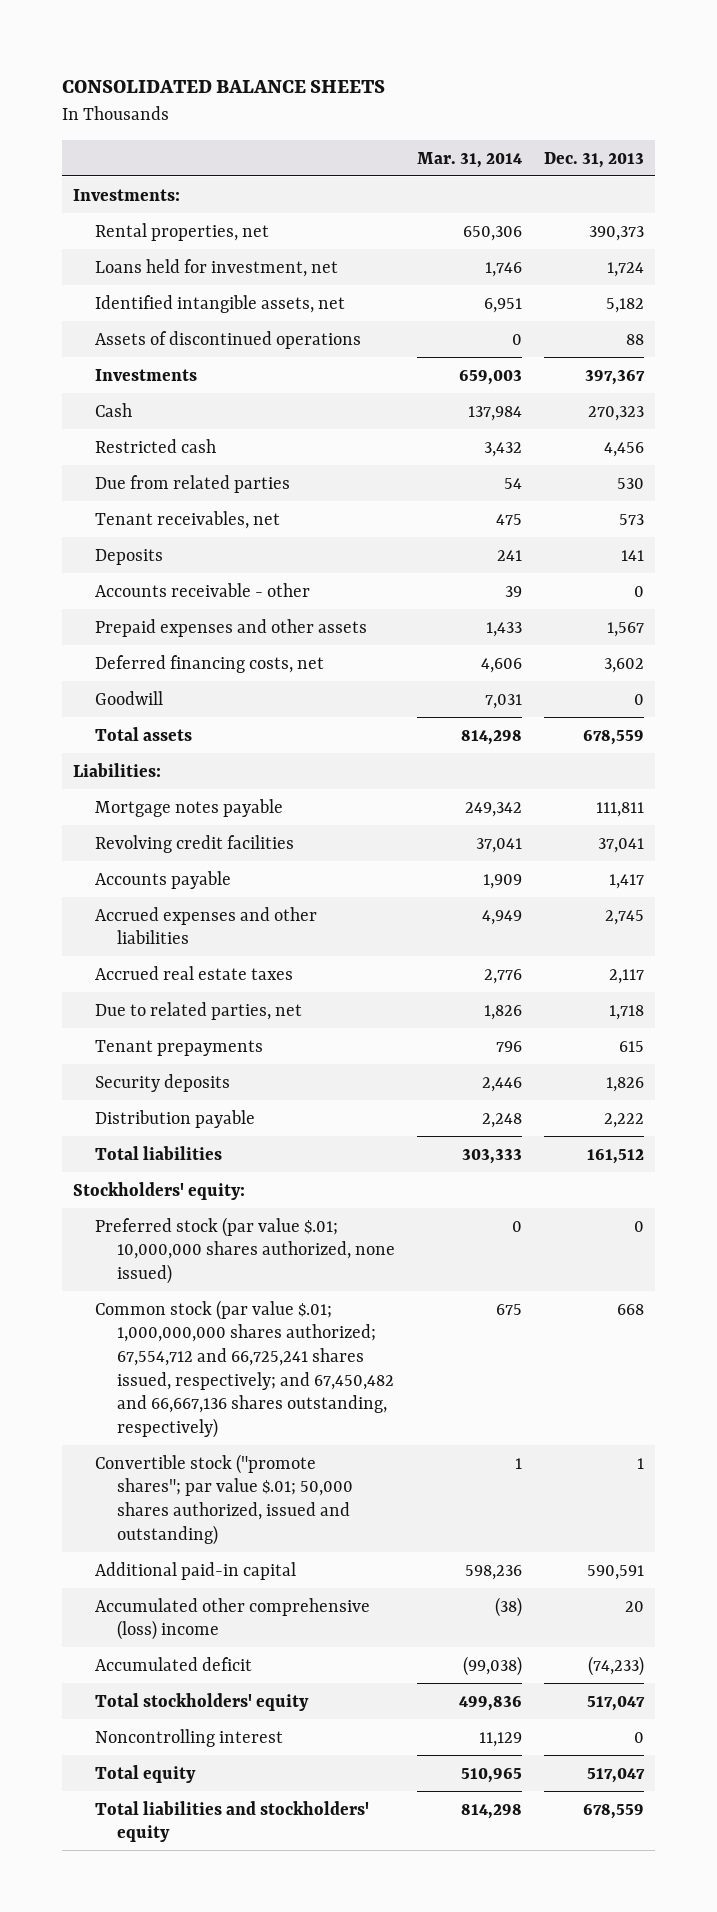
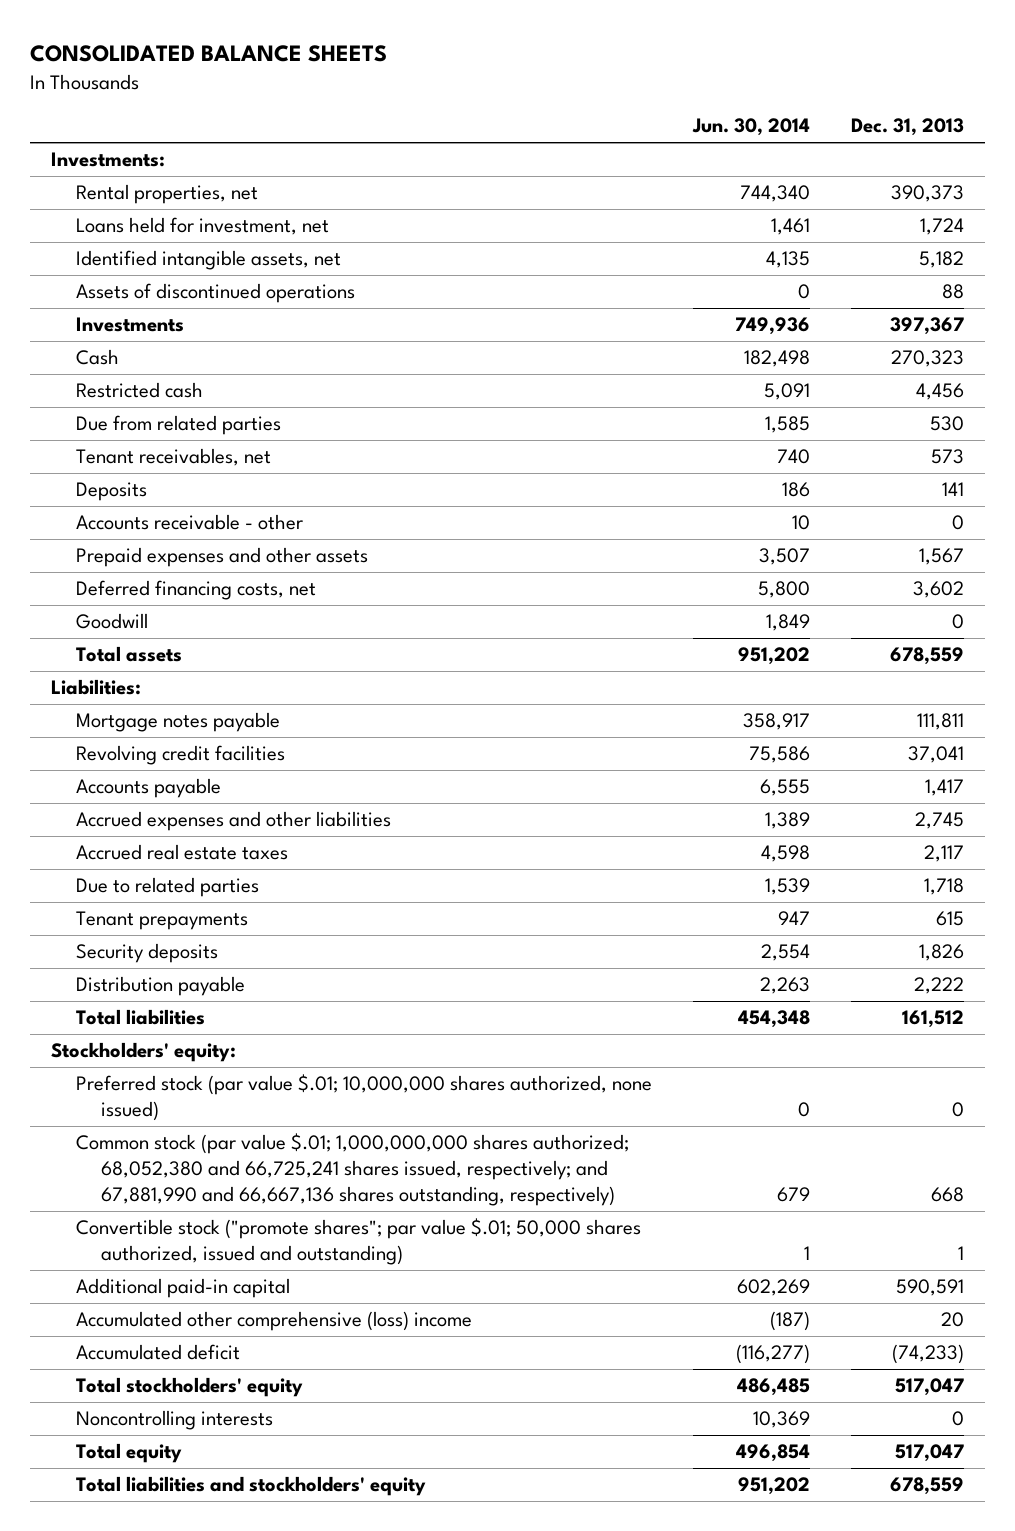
[417,151,523,168] Mar. 31, 2014 -> none
none -> [691,118,810,137] Jun. 30, 2014
[95,1001,303,1020] Due to related parties, net -> [75,877,259,898] Due to related parties
[95,1299,395,1438] Common stock (par value $.01; 1,000,000,000 shares authorized; 67,554,712 and 66,725,241 shares issued, respectively; and 67,450,482 and 66,667,136 shares outstanding, respectively) -> [75,1133,629,1206] Common stock (par value $.01; 1,000,000,000 shares authorized; 68,052,380 and 66,725,241 shares issued, respectively; and 67,881,990 and 66,667,136 shares outstanding, respectively)
[95,1728,284,1747] Noncontrolling interest -> [75,1410,273,1431] Noncontrolling interests

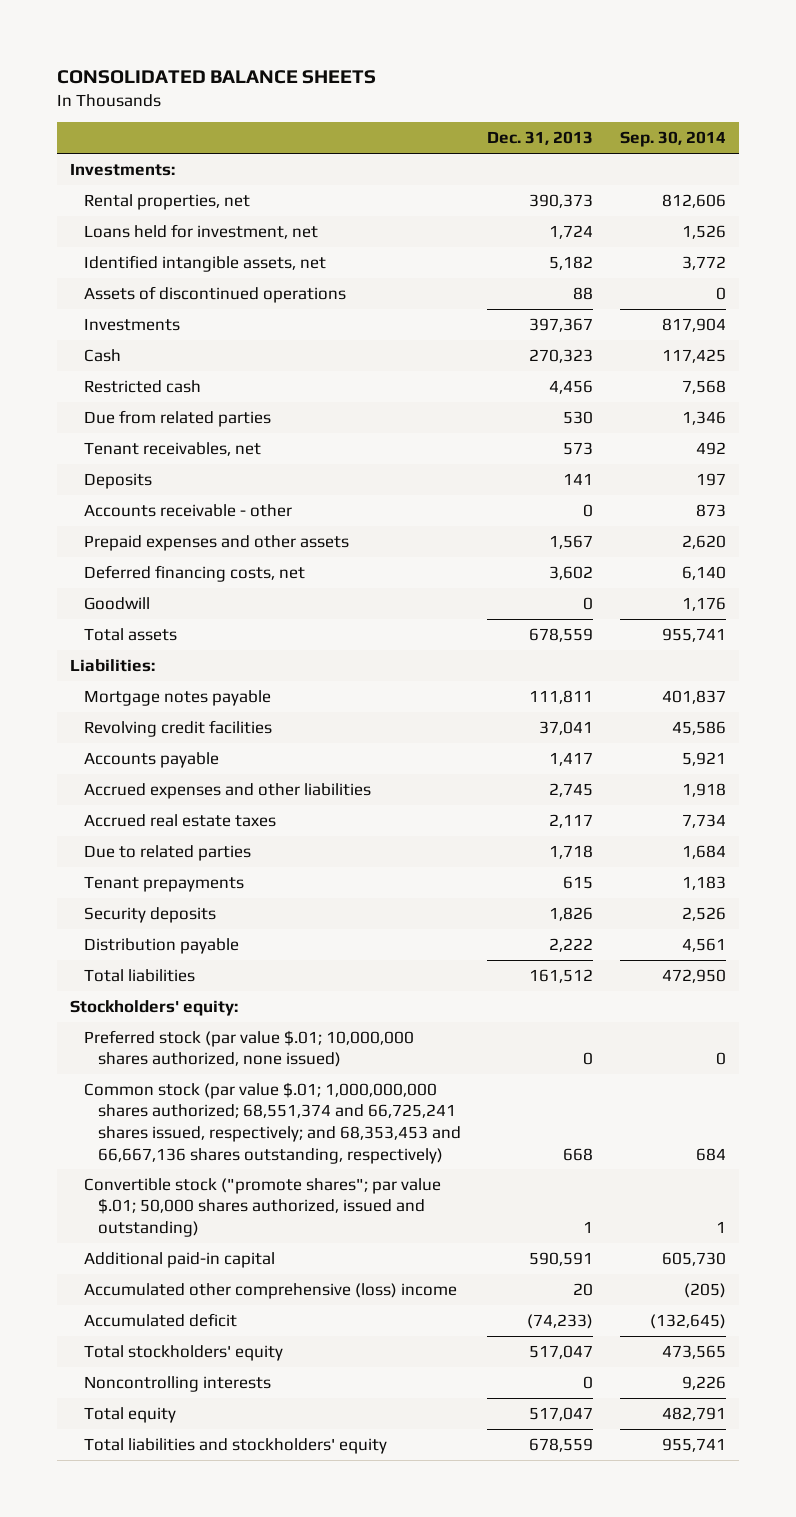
[691,118,810,137] Jun. 30, 2014 -> none
none -> [619,131,726,148] Sep. 30, 2014
[75,1133,629,1206] Common stock (par value $.01; 1,000,000,000 shares authorized; 68,052,380 and 66,725,241 shares issued, respectively; and 67,881,990 and 66,667,136 shares outstanding, respectively) -> [84,1081,461,1164] Common stock (par value $.01; 1,000,000,000 shares authorized; 68,551,374 and 66,725,241 shares issued, respectively; and 68,353,453 and 66,667,136 shares outstanding, respectively)

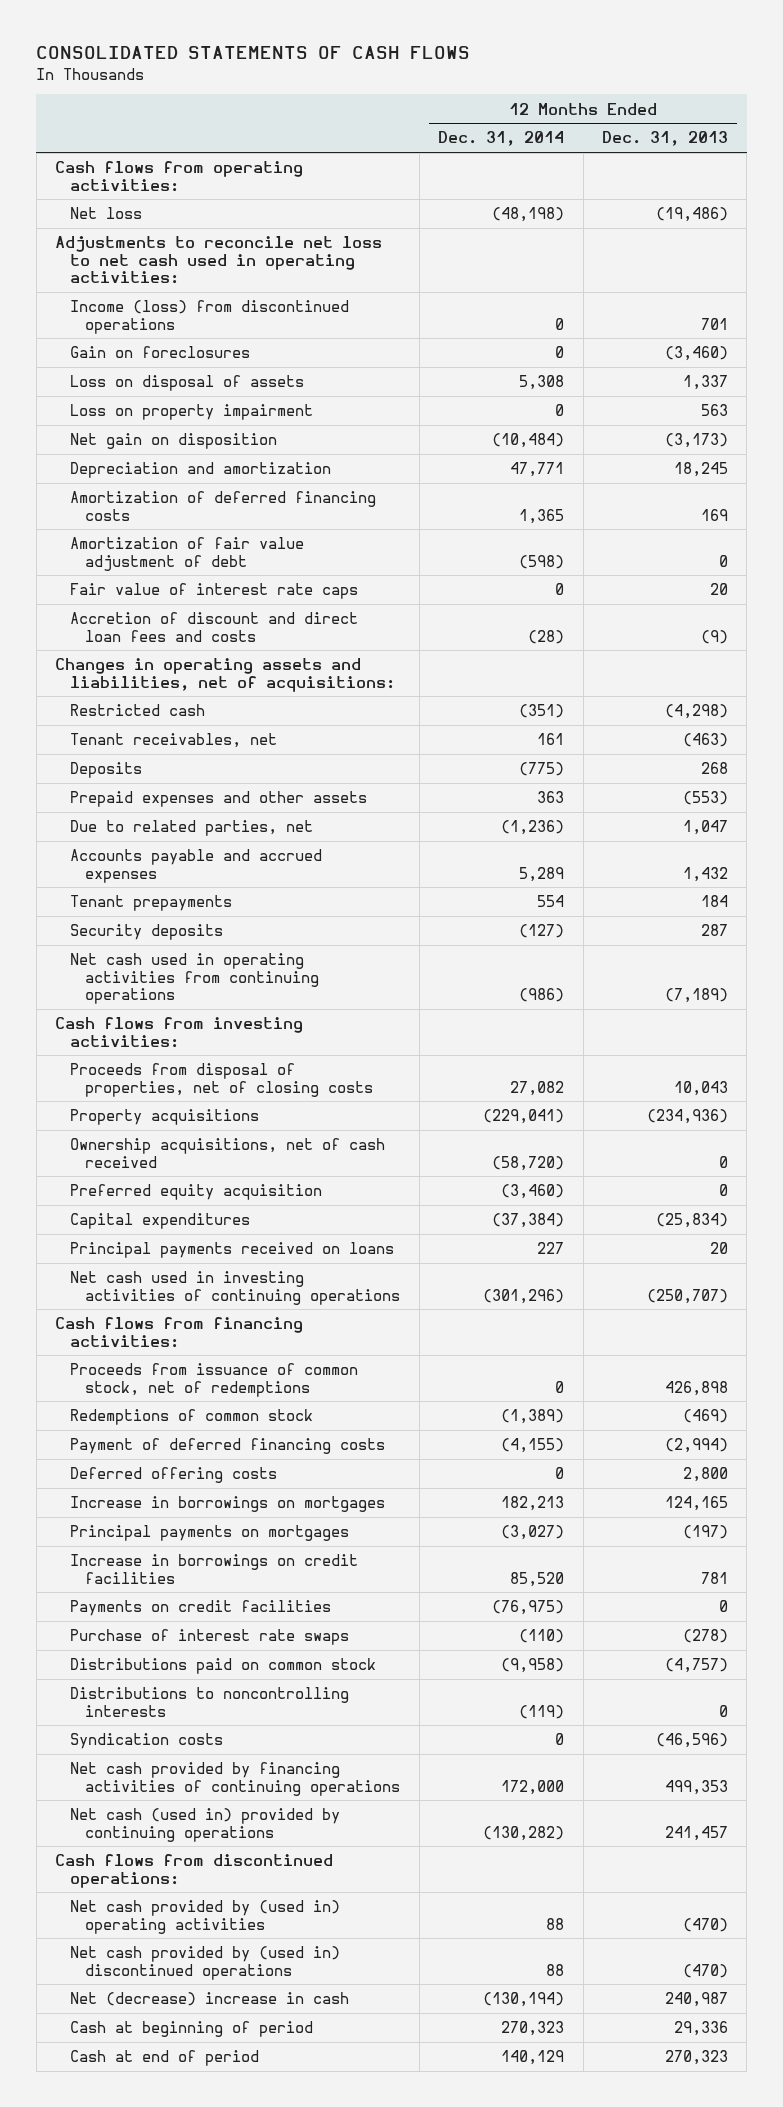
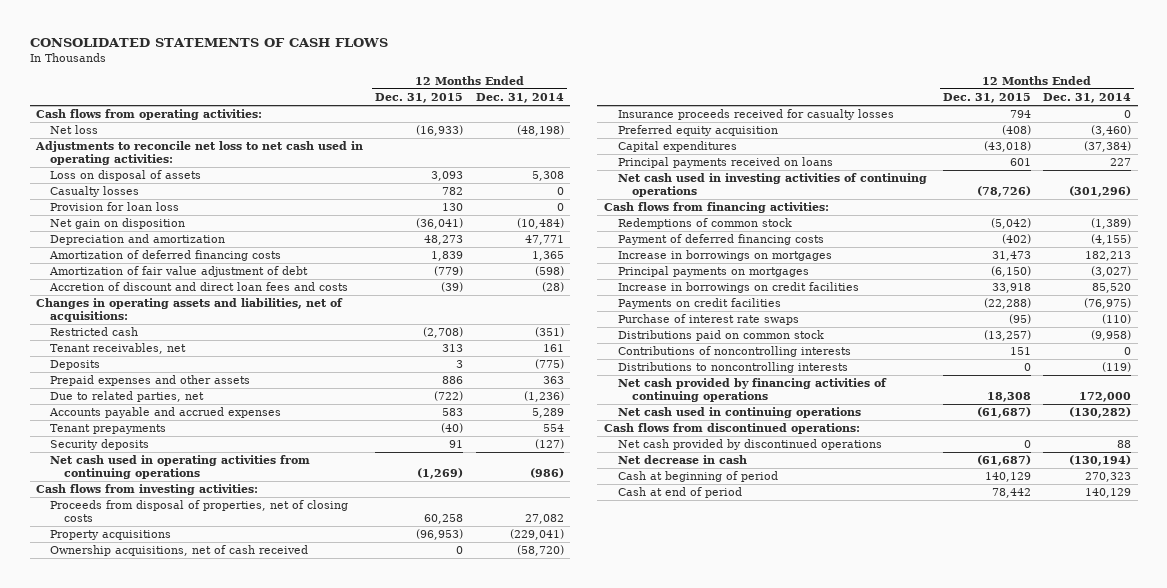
[602,131,729,147] Dec. 31, 2013 -> none
none -> [375,93,464,104] Dec. 31, 2015
[70,300,350,334] Income (loss) from discontinued operations -> none
[70,346,251,359] Gain on foreclosures -> none
[70,404,314,421] Loss on property impairment -> none
none -> [50,186,140,198] Casualty losses
none -> [50,202,180,212] Provision for loan loss
[70,583,359,600] Fair value of interest rate caps -> none
none -> [617,109,894,121] Insurance proceeds received for casualty losses
[70,1363,359,1397] Proceeds from issuance of common stock, net of redemptions -> none
[70,1467,278,1484] Deferred offering costs -> none
none -> [617,346,851,358] Contributions of noncontrolling interests
[70,1733,224,1750] Syndication costs -> none
[70,1808,341,1842] Net cash (used in) provided by continuing operations -> [617,407,861,419] Net cash used in continuing operations
[70,1900,341,1934] Net cash provided by (used in) operating activities -> none
[70,1946,341,1980] Net cash provided by (used in) discontinued operations -> [617,439,882,451] Net cash provided by discontinued operations
[70,1992,350,2007] Net (decrease) increase in cash -> [617,455,747,465] Net decrease in cash

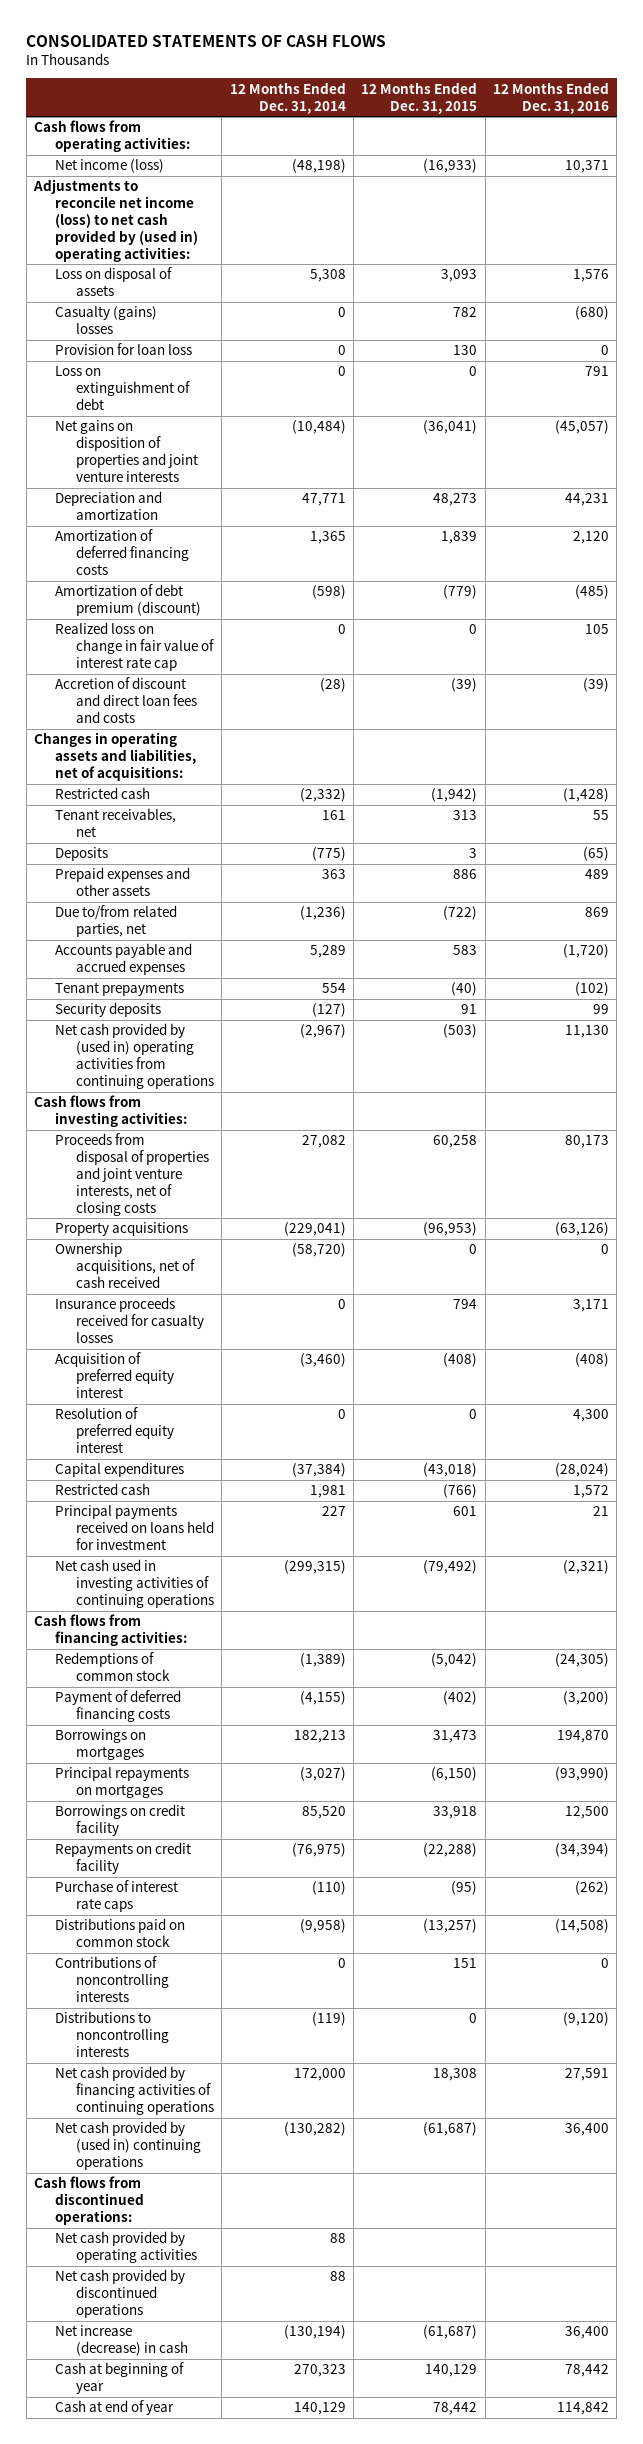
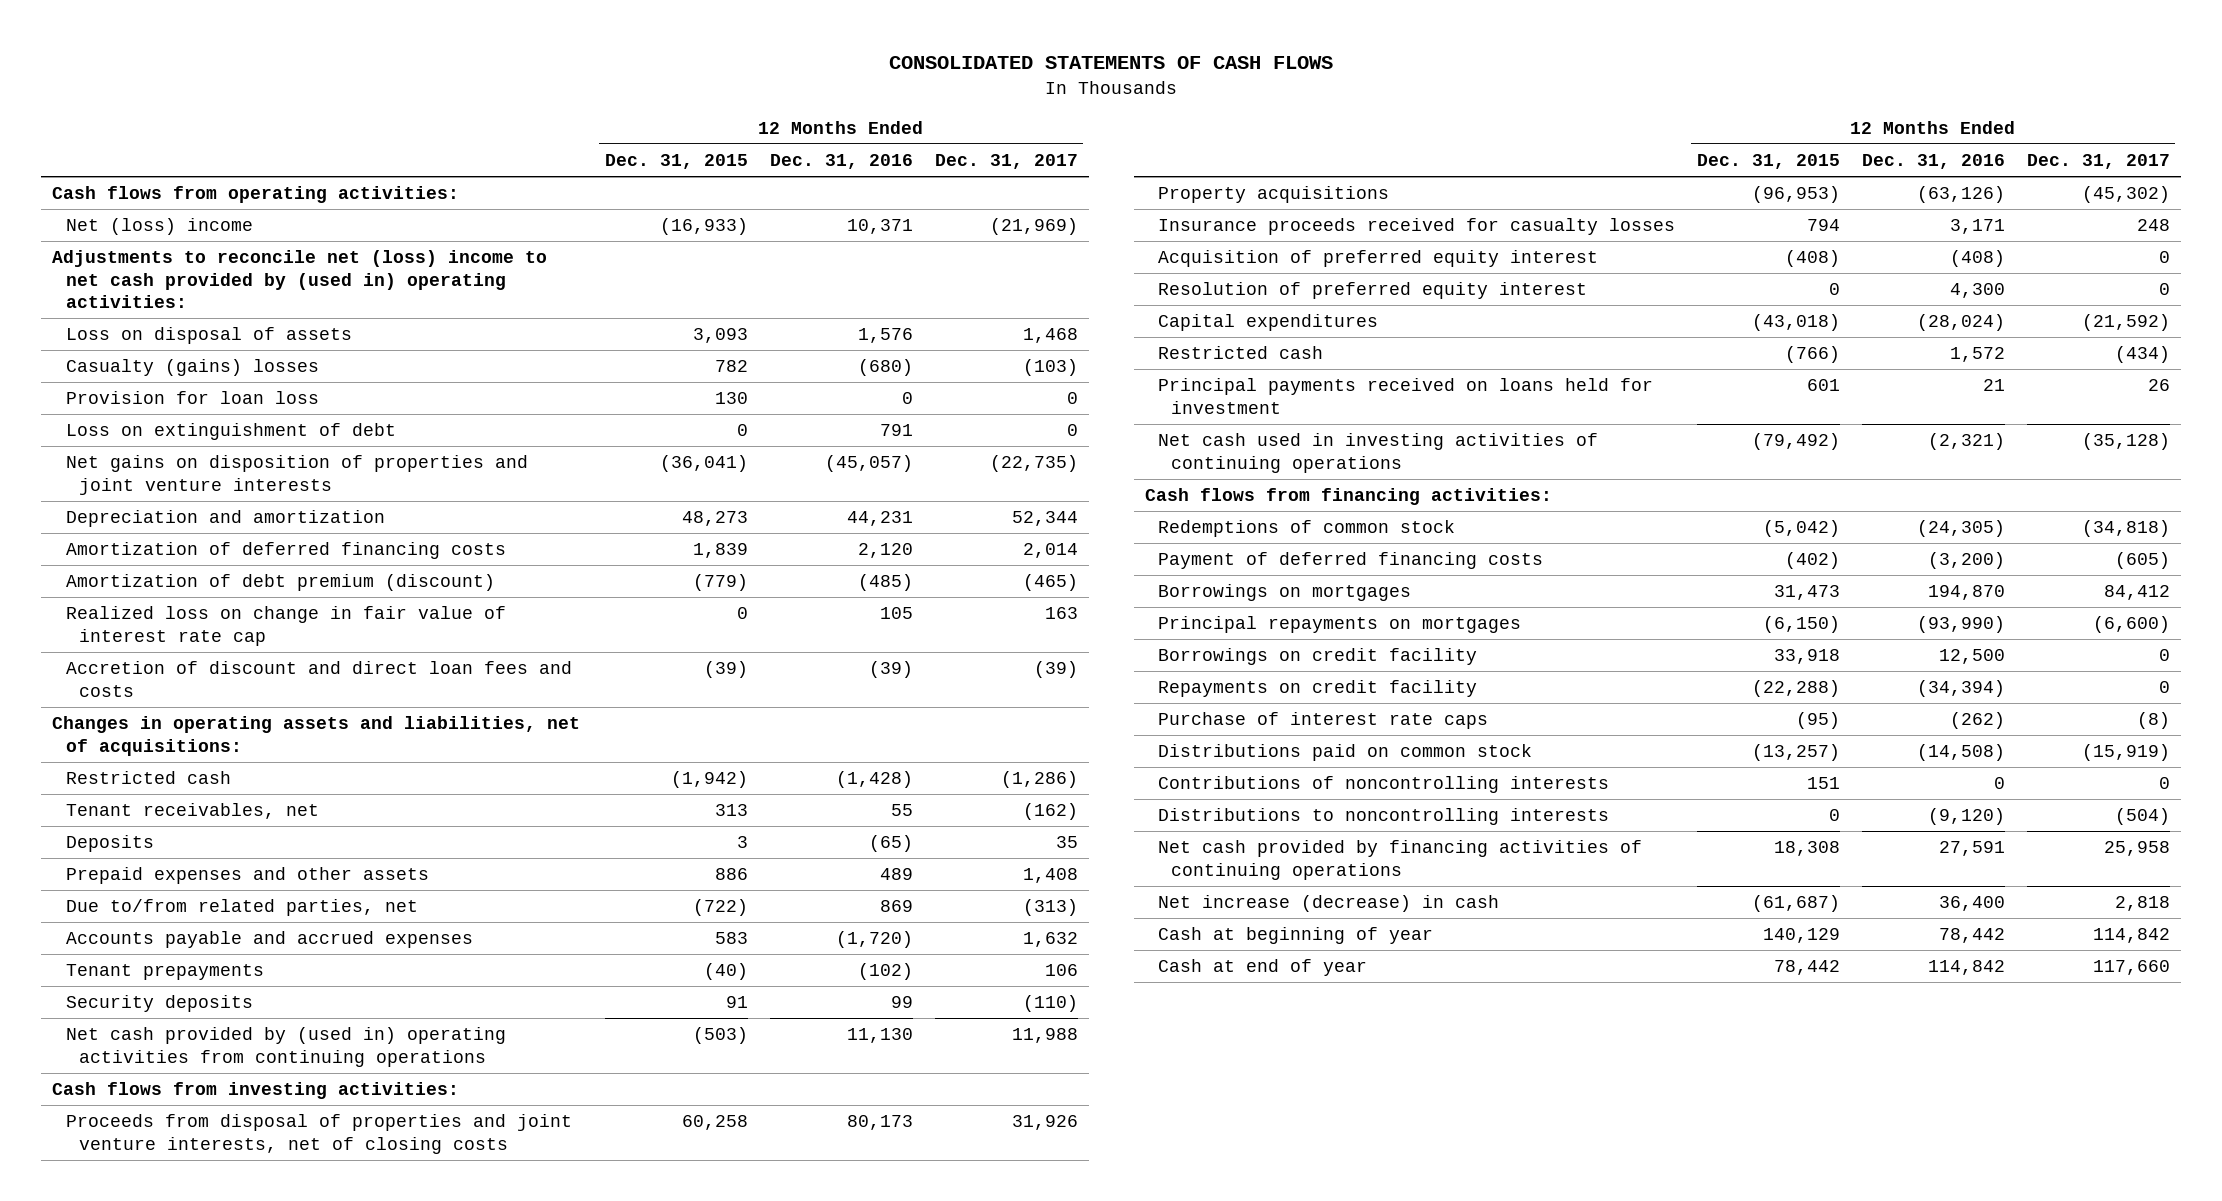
[229,81,346,114] 12 Months Ended Dec. 31, 2014 -> none
none -> [934,153,1078,169] Dec. 31, 2017
[55,159,165,174] Net income (loss) -> [65,218,253,236] Net (loss) income
[33,179,199,262] Adjustments to reconcile net income (loss) to net cash provided by (used in) operating activities: -> [52,250,548,308] Adjustments to reconcile net (loss) income to net cash provided by (used in) operating activities:
[55,1242,195,1289] Ownership acquisitions, net of cash received -> none
[55,2121,201,2171] Net cash provided by (used in) continuing operations -> none
[34,2176,145,2226] Cash flows from discontinued operations: -> none
[55,2231,197,2264] Net cash provided by operating activities -> none
[55,2269,186,2319] Net cash provided by discontinued operations -> none

